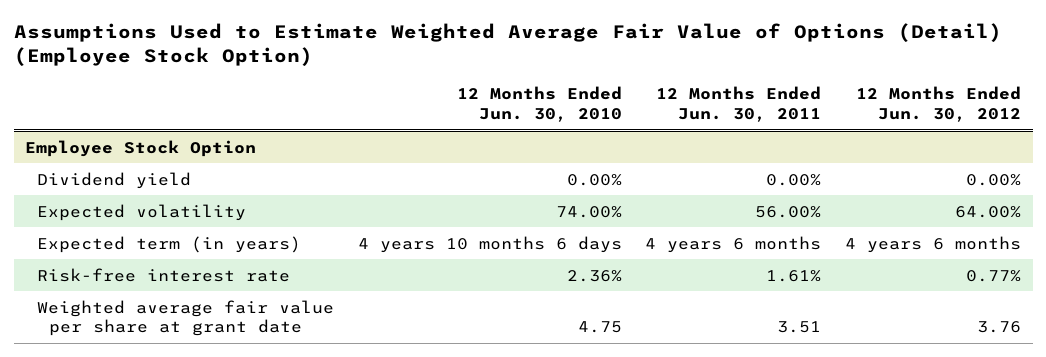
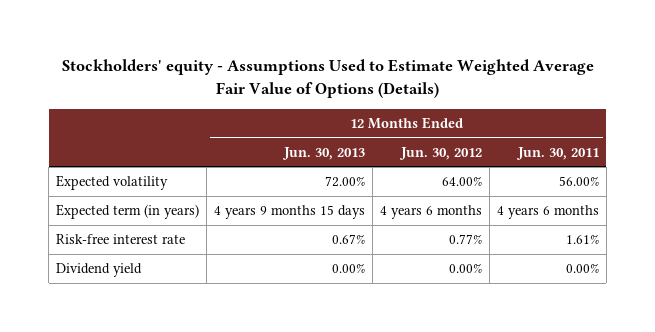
[13,22,1002,67] Assumptions Used to Estimate Weighted Average Fair Value of Options (Detail) (Employee Stock Option) -> [61,59,594,98] Stockholders' equity - Assumptions Used to Estimate Weighted Average Fair Value of Options (Details)
[456,86,622,123] 12 Months Ended Jun. 30, 2010 -> none
none -> [282,146,366,160] Jun. 30, 2013
[25,139,257,157] Employee Stock Option -> none
[37,171,192,189] Dividend yield -> none
[37,299,335,337] Weighted average fair value per share at grant date -> none
none -> [56,263,143,278] Dividend yield

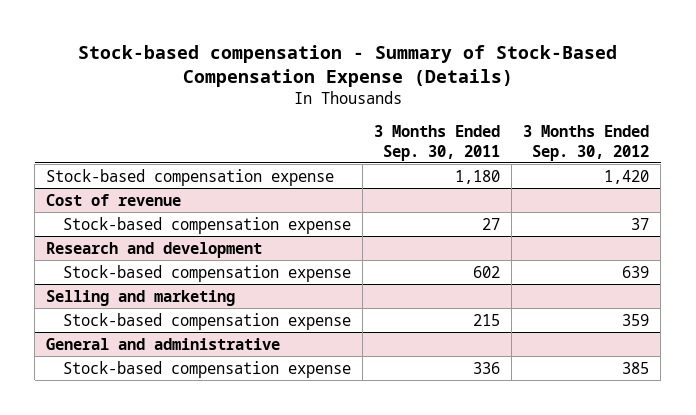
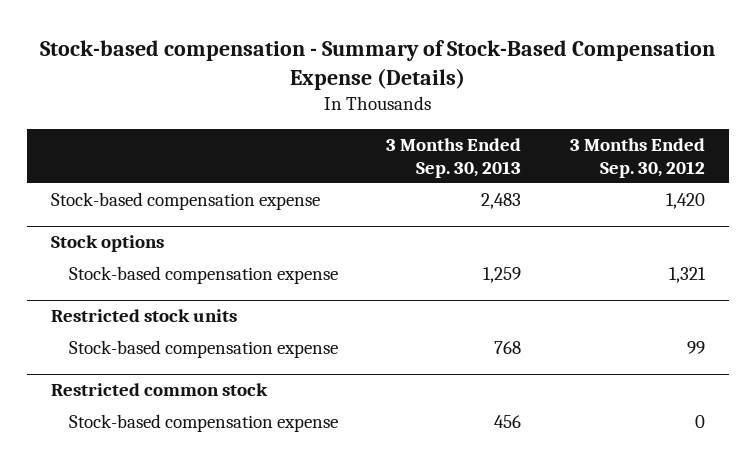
[373,125,500,161] 3 Months Ended Sep. 30, 2011 -> none
none -> [386,137,522,178] 3 Months Ended Sep. 30, 2013
[46,193,182,206] Cost of revenue -> none
[46,241,263,258] Research and development -> none
[46,289,236,306] Selling and marketing -> none
[46,337,281,350] General and administrative -> none
[62,360,351,378] Stock-based compensation expense -> none
none -> [51,235,165,253] Stock options
[631,217,650,230] 37 -> [669,267,707,284] 1,321
none -> [51,309,238,323] Restricted stock units
[622,265,650,278] 639 -> [687,341,706,355] 99
none -> [51,383,269,397] Restricted common stock
[622,313,650,326] 359 -> [695,415,706,429] 0

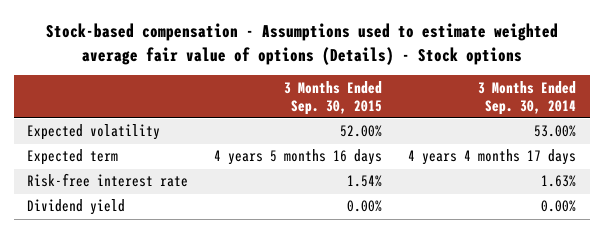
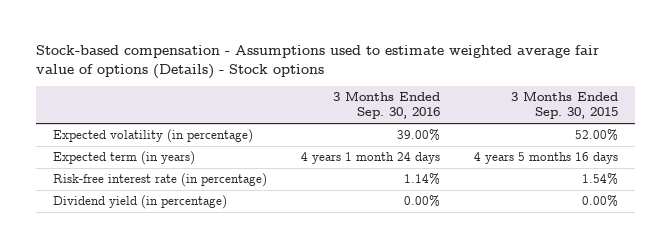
[478,80,577,115] 3 Months Ended Sep. 30, 2014 -> none
none -> [333,91,441,120] 3 Months Ended Sep. 30, 2016
[27,124,161,141] Expected volatility -> [52,129,253,144] Expected volatility (in percentage)
[27,149,119,166] Expected term -> [52,151,195,166] Expected term (in years)
[27,173,189,188] Risk-free interest rate -> [52,173,267,188] Risk-free interest rate (in percentage)
[27,199,126,216] Dividend yield -> [52,195,227,210] Dividend yield (in percentage)

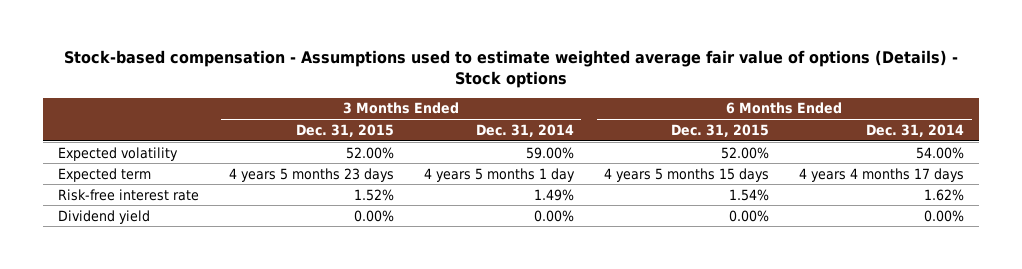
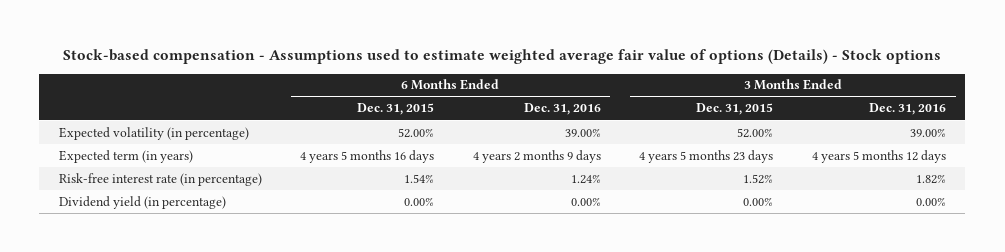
[475,123,574,137] Dec. 31, 2014 -> none
[866,123,965,137] Dec. 31, 2014 -> none
none -> [523,103,601,116] Dec. 31, 2016
none -> [868,103,946,116] Dec. 31, 2016
[57,146,178,161] Expected volatility -> [58,126,249,140] Expected volatility (in percentage)
[57,167,151,182] Expected term -> [58,149,193,163] Expected term (in years)
[604,167,770,182] 4 years 5 months 15 days -> [300,149,435,163] 4 years 5 months 16 days
[57,188,199,201] Risk-free interest rate -> [58,172,262,186] Risk-free interest rate (in percentage)
[57,209,150,224] Dividend yield -> [58,195,226,209] Dividend yield (in percentage)

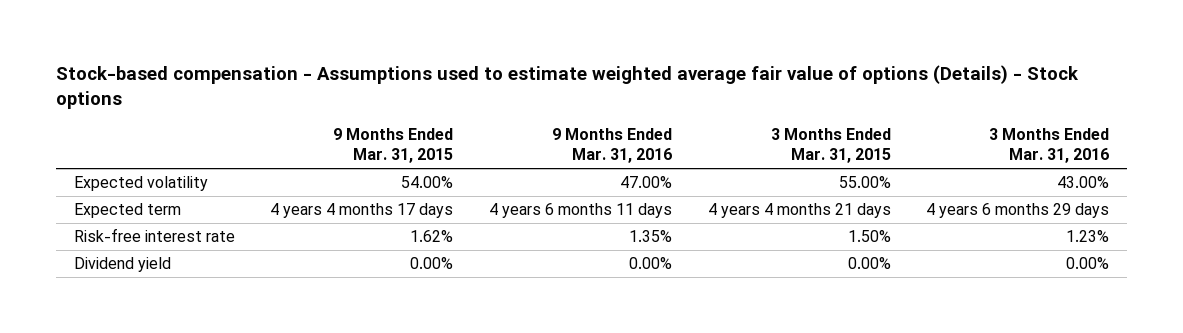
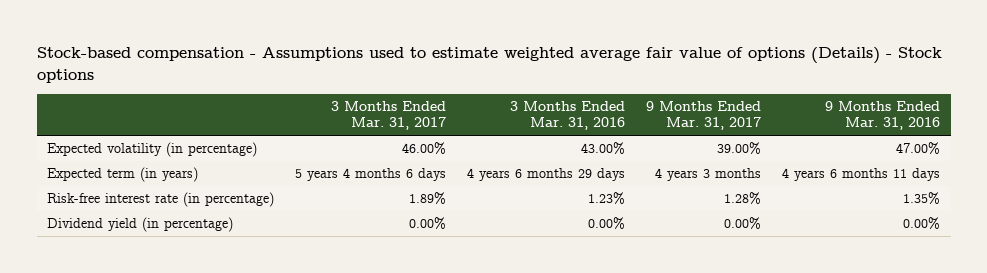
[333,128,454,164] 9 Months Ended Mar. 31, 2015 -> none
[770,128,891,164] 3 Months Ended Mar. 31, 2015 -> none
none -> [331,101,447,131] 3 Months Ended Mar. 31, 2017
none -> [646,101,762,131] 9 Months Ended Mar. 31, 2017
[73,176,208,192] Expected volatility -> [47,142,258,158] Expected volatility (in percentage)
[73,203,181,219] Expected term -> [47,167,199,183] Expected term (in years)
[73,228,235,243] Risk-free interest rate -> [47,192,275,208] Risk-free interest rate (in percentage)
[73,257,171,273] Dividend yield -> [47,217,234,233] Dividend yield (in percentage)

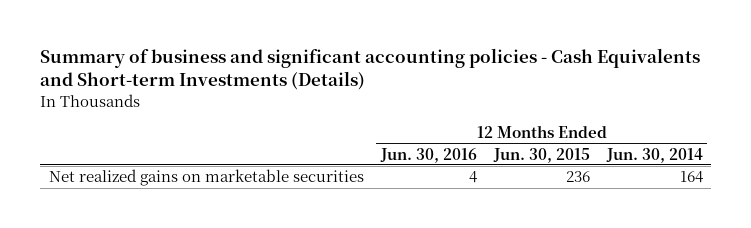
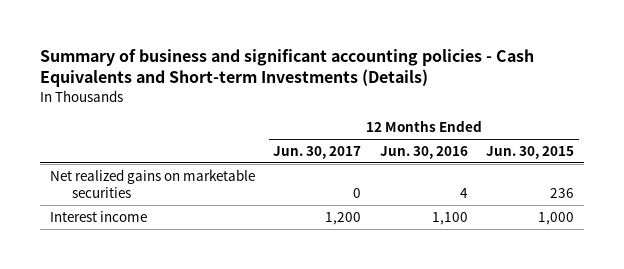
[605,147,703,163] Jun. 30, 2014 -> none
none -> [273,146,362,160] Jun. 30, 2017
none -> [49,210,147,222] Interest income

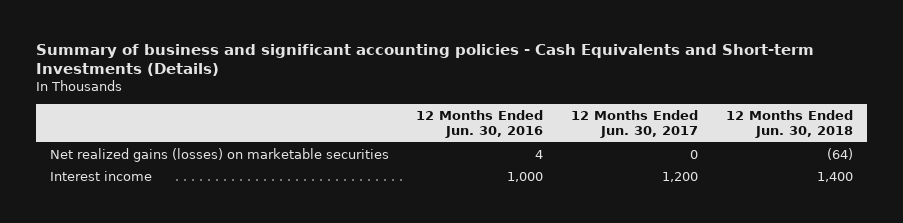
[486,146,575,160] Jun. 30, 2015 -> none
none -> [726,109,854,139] 12 Months Ended Jun. 30, 2018
[49,168,255,199] Net realized gains on marketable securities -> [49,147,389,162] Net realized gains (losses) on marketable securities
[431,211,468,225] 1,100 -> [507,171,544,182] 1,000

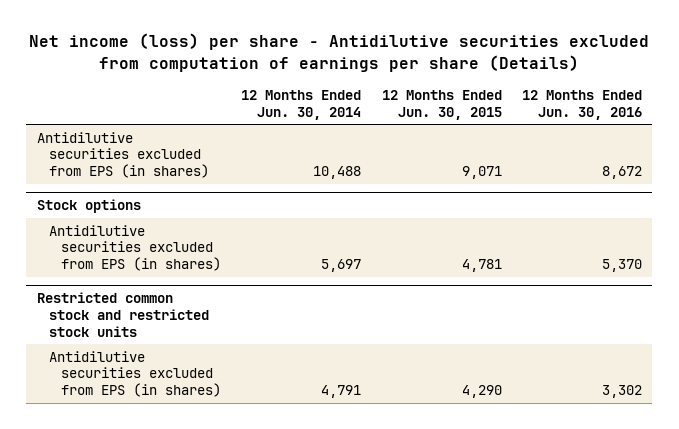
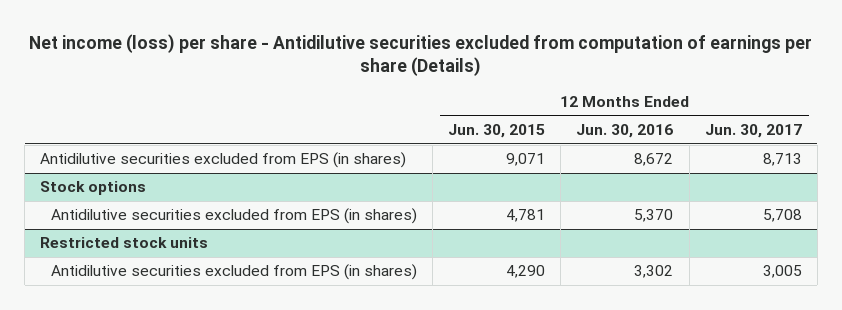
[241,89,362,120] 12 Months Ended Jun. 30, 2014 -> none
none -> [704,124,802,139] Jun. 30, 2017
[36,292,209,337] Restricted common stock and restricted stock units -> [40,237,209,249] Restricted stock units

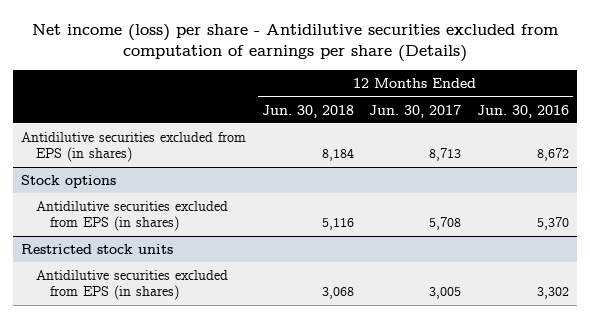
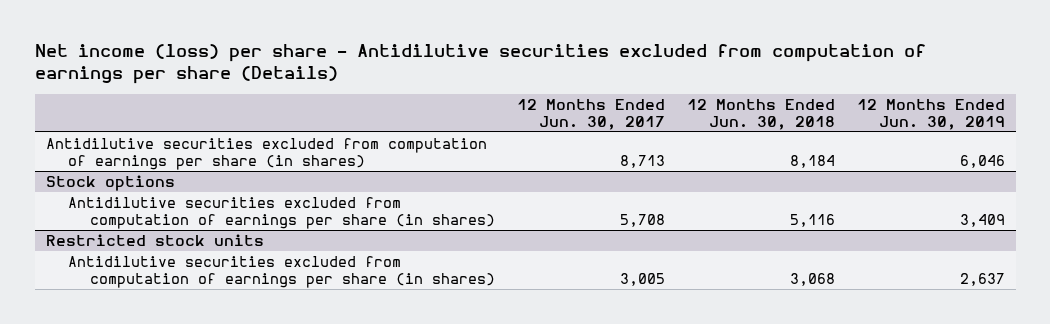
[476,104,569,118] Jun. 30, 2016 -> none
none -> [856,98,1005,130] 12 Months Ended Jun. 30, 2019
[21,131,247,163] Antidilutive securities excluded from EPS (in shares) -> [45,137,487,170] Antidilutive securities excluded from computation of earnings per share (in shares)
[35,200,228,232] Antidilutive securities excluded from EPS (in shares) -> [68,196,496,229] Antidilutive securities excluded from computation of earnings per share (in shares)
[35,269,228,301] Antidilutive securities excluded from EPS (in shares) -> [68,255,496,288] Antidilutive securities excluded from computation of earnings per share (in shares)

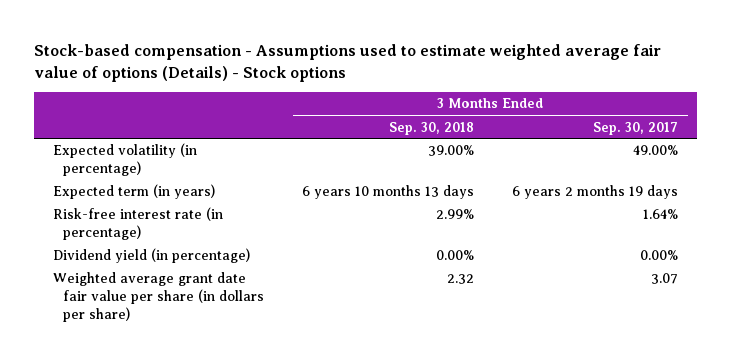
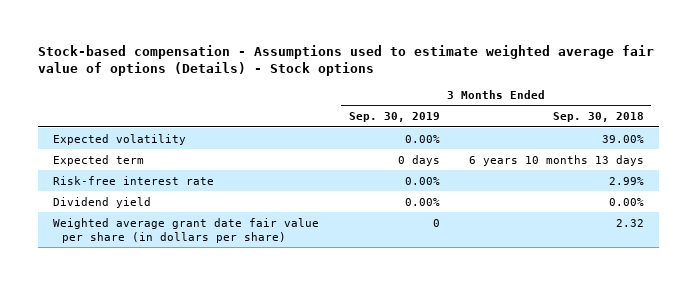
[593,121,679,135] Sep. 30, 2017 -> none
none -> [348,112,440,123] Sep. 30, 2019
[53,143,198,177] Expected volatility (in percentage) -> [53,133,187,145] Expected volatility
[53,184,216,200] Expected term (in years) -> [53,154,145,166] Expected term
[53,207,224,241] Risk-free interest rate (in percentage) -> [53,175,215,185] Risk-free interest rate
[53,248,251,264] Dividend yield (in percentage) -> [53,196,152,208] Dividend yield

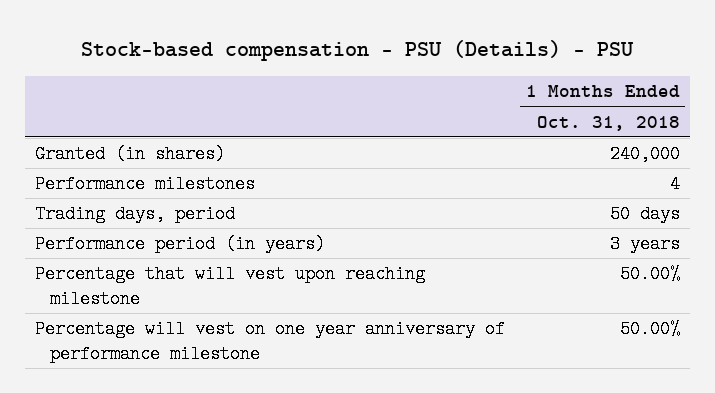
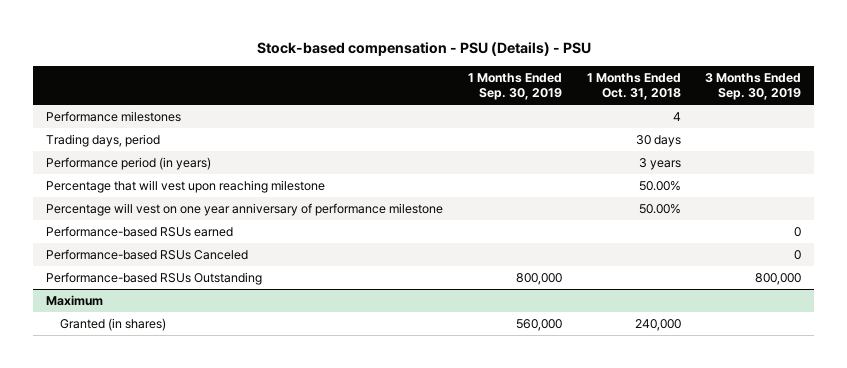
none -> [467,72,562,101] 1 Months Ended Sep. 30, 2019
none -> [705,72,802,101] 3 Months Ended Sep. 30, 2019
[34,145,225,164] Granted (in shares) -> none
[609,205,680,224] 50 days -> [635,135,681,148] 30 days
none -> [45,226,233,238] Performance-based RSUs earned
none -> [45,249,248,261] Performance-based RSUs Canceled
none -> [45,272,262,286] Performance-based RSUs Outstanding
none -> [45,295,103,307] Maximum
none -> [60,318,167,332] Granted (in shares)

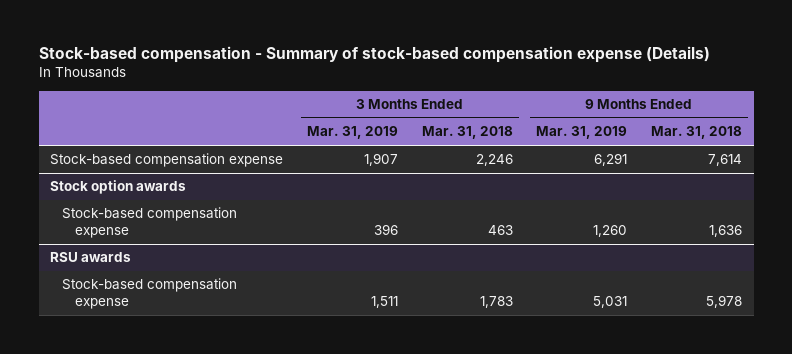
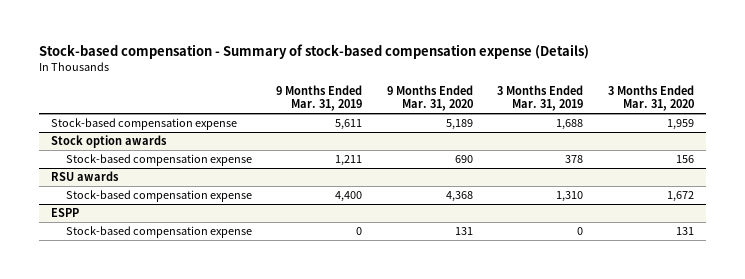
[421,126,513,140] Mar. 31, 2018 -> none
[650,126,742,140] Mar. 31, 2018 -> none
none -> [386,85,473,112] 9 Months Ended Mar. 31, 2020
none -> [607,85,694,112] 3 Months Ended Mar. 31, 2020
[364,153,399,167] 1,907 -> [556,119,584,131] 1,688
[594,153,628,167] 6,291 -> [335,119,363,131] 5,611
[374,224,399,236] 396 -> [565,155,584,164] 378
[593,225,628,238] 1,260 -> [335,155,363,167] 1,211
[371,296,399,309] 1,511 -> [556,191,584,203] 1,310
[593,296,628,309] 5,031 -> [335,191,363,203] 4,400
none -> [50,208,79,218] ESPP
none -> [65,226,252,239] Stock-based compensation expense

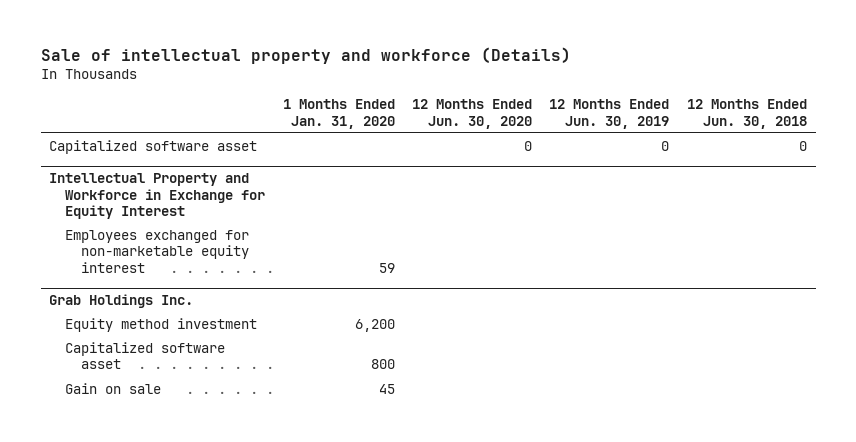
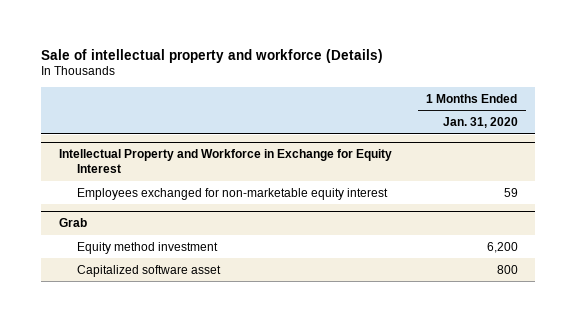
[411,99,532,129] 12 Months Ended Jun. 30, 2020 -> none
[549,99,670,129] 12 Months Ended Jun. 30, 2019 -> none
[686,99,807,129] 12 Months Ended Jun. 30, 2018 -> none
[49,139,258,154] Capitalized software asset -> none
[49,294,194,309] Grab Holdings Inc. -> [58,218,87,228] Grab
[65,382,162,394] Gain on sale -> none

